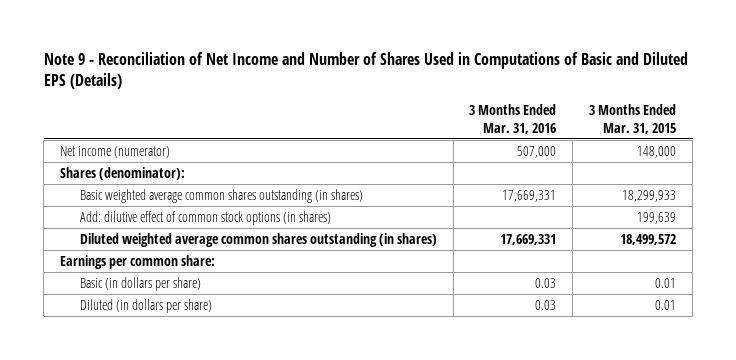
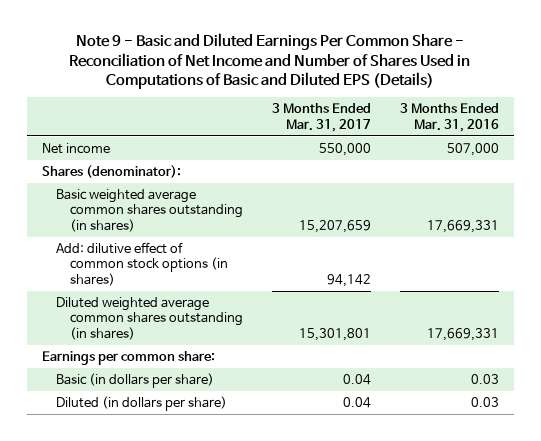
[43,51,688,89] Note 9 - Reconciliation of Net Income and Number of Shares Used in Computations of Basic and Diluted EPS (Details) -> [69,33,471,89] Note 9 - Basic and Diluted Earnings Per Common Share - Reconciliation of Net Income and Number of Shares Used in Computations of Basic and Diluted EPS (Details)
[589,104,677,134] 3 Months Ended Mar. 31, 2015 -> none
none -> [272,103,372,132] 3 Months Ended Mar. 31, 2017
[60,145,171,158] Net income (numerator) -> [41,142,110,154] Net income

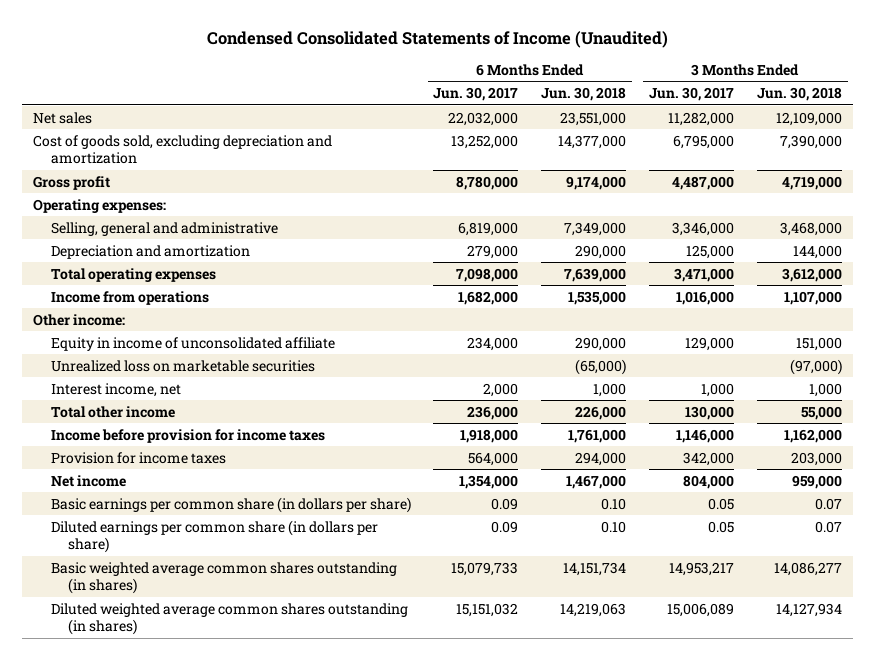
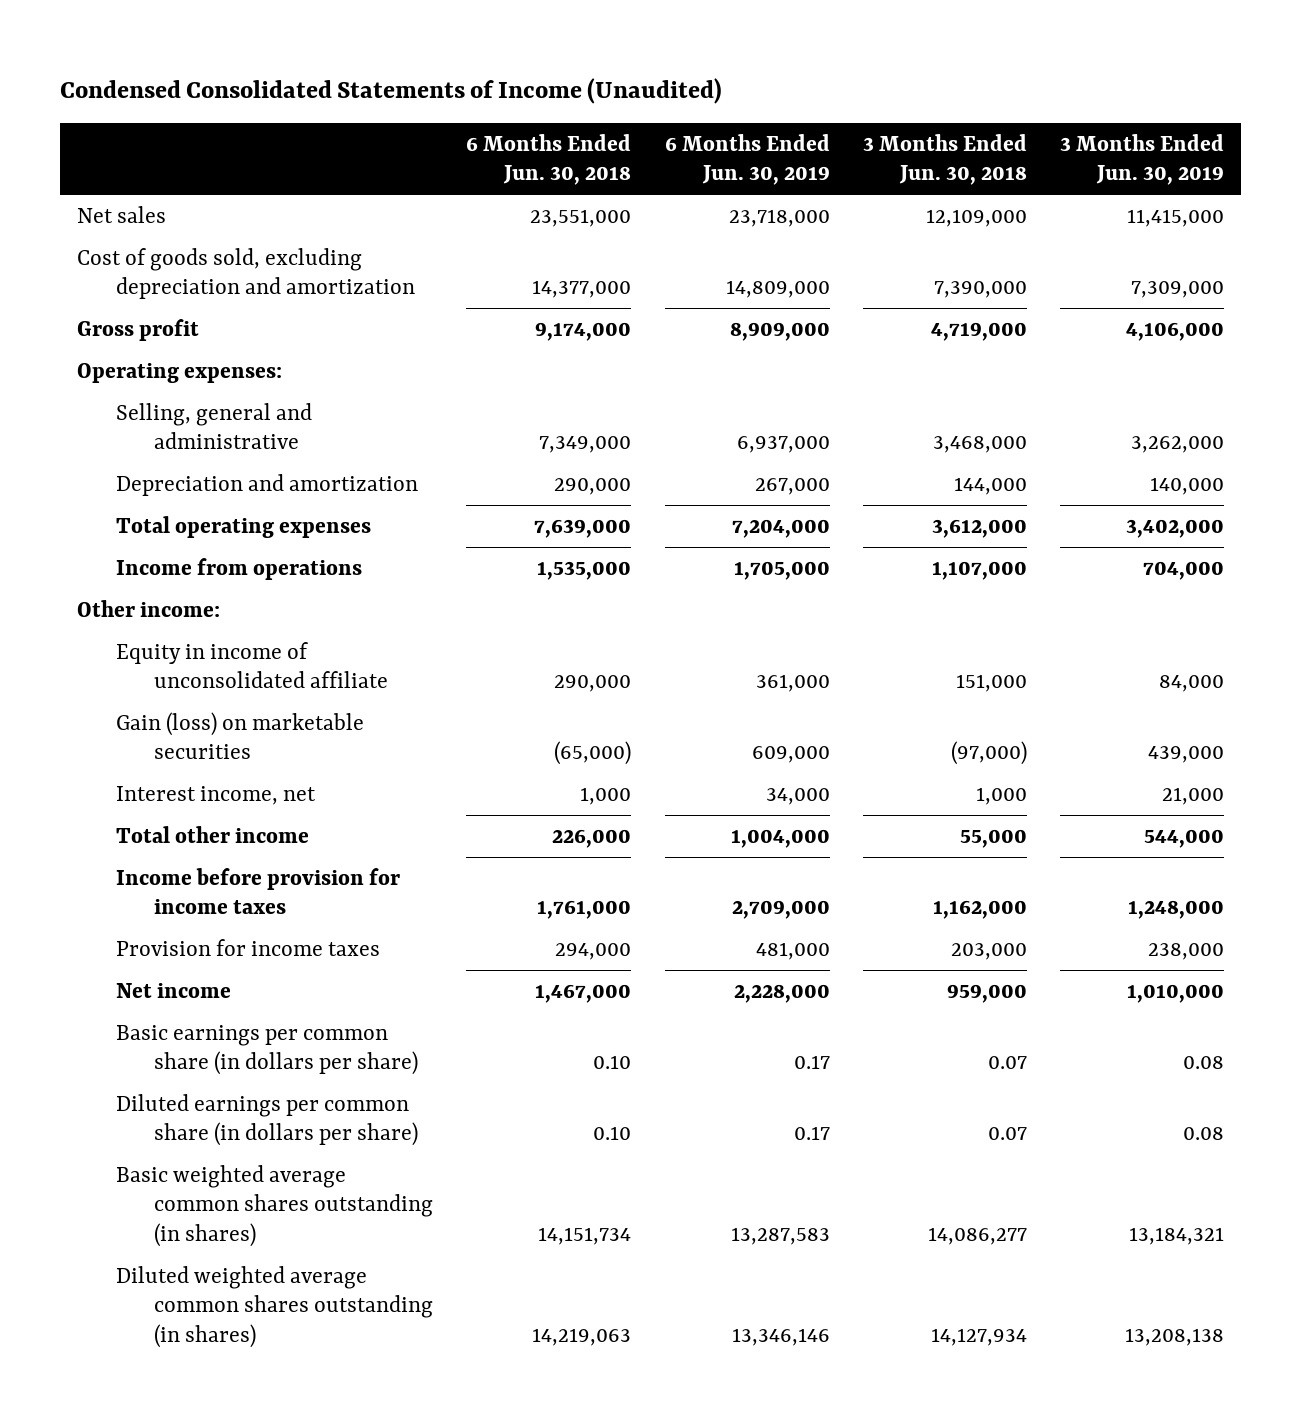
[433,87,519,102] Jun. 30, 2017 -> none
[649,87,735,102] Jun. 30, 2017 -> none
none -> [664,133,830,186] 6 Months Ended Jun. 30, 2019
none -> [1060,133,1225,186] 3 Months Ended Jun. 30, 2019
[50,359,315,372] Unrealized loss on marketable securities -> [115,711,364,760] Gain (loss) on marketable securities

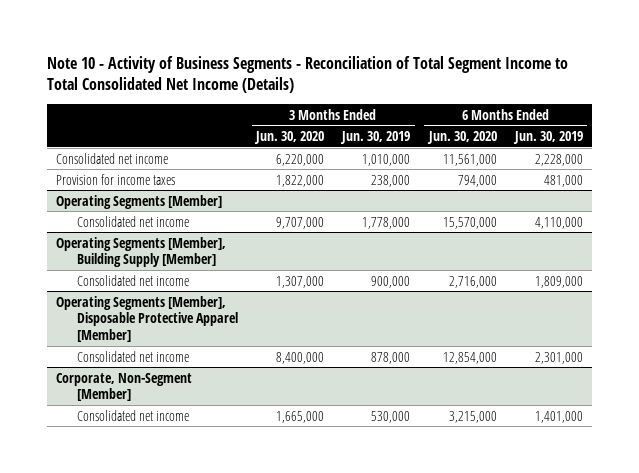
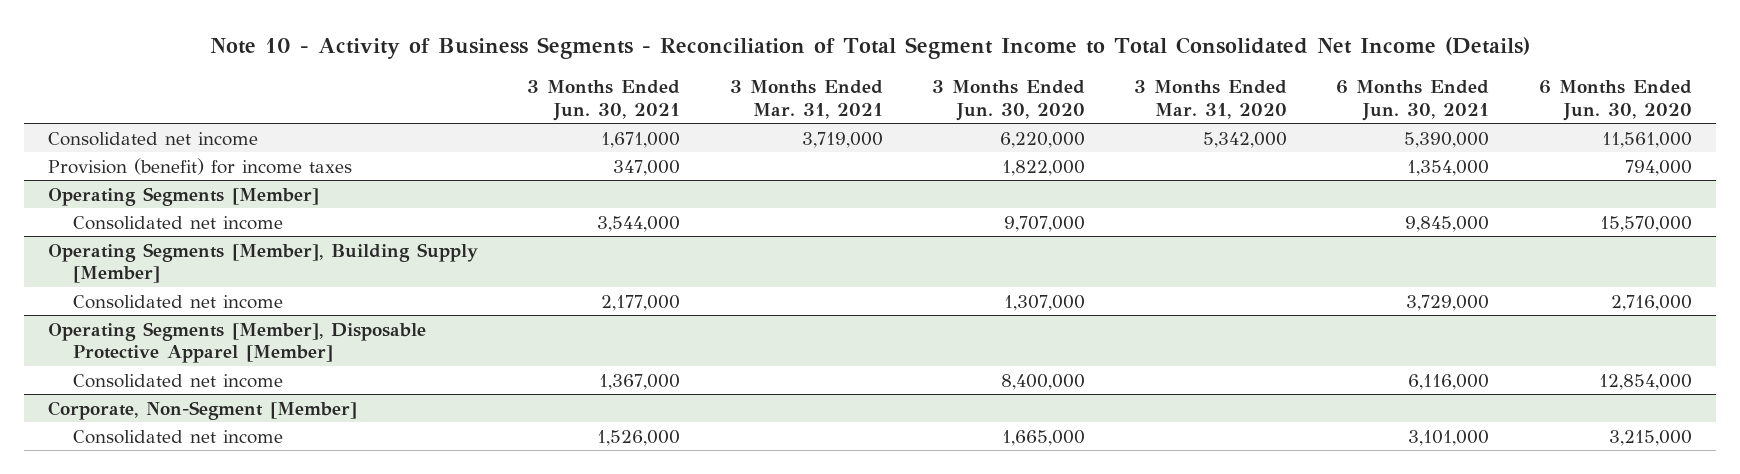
[340,130,411,144] Jun. 30, 2019 -> none
[512,130,583,144] Jun. 30, 2019 -> none
none -> [527,80,681,121] 3 Months Ended Jun. 30, 2021
none -> [729,80,883,119] 3 Months Ended Mar. 31, 2021
none -> [1134,80,1288,119] 3 Months Ended Mar. 31, 2020
none -> [1336,80,1490,121] 6 Months Ended Jun. 30, 2021
[56,173,176,185] Provision for income taxes -> [48,157,353,175] Provision (benefit) for income taxes

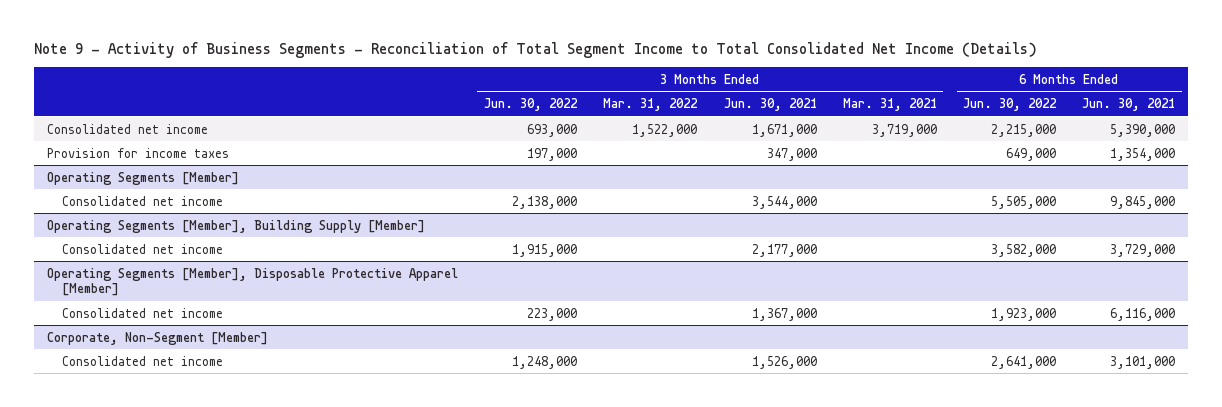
[209,37,1530,60] Note 10 - Activity of Business Segments - Reconciliation of Total Segment Income to Total Consolidated Net Income (Details) -> [33,42,1037,59] Note 9 - Activity of Business Segments - Reconciliation of Total Segment Income to Total Consolidated Net Income (Details)
[931,80,1085,121] 3 Months Ended Jun. 30, 2020 -> none
[1134,80,1288,119] 3 Months Ended Mar. 31, 2020 -> none
[1538,80,1692,121] 6 Months Ended Jun. 30, 2020 -> none
none -> [483,98,578,112] Jun. 30, 2022
none -> [603,98,699,112] Mar. 31, 2022
none -> [963,98,1058,112] Jun. 30, 2022
[48,157,353,175] Provision (benefit) for income taxes -> [46,147,229,158] Provision for income taxes

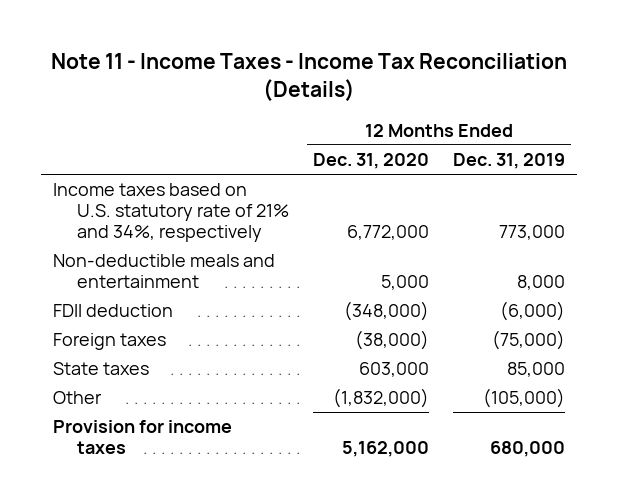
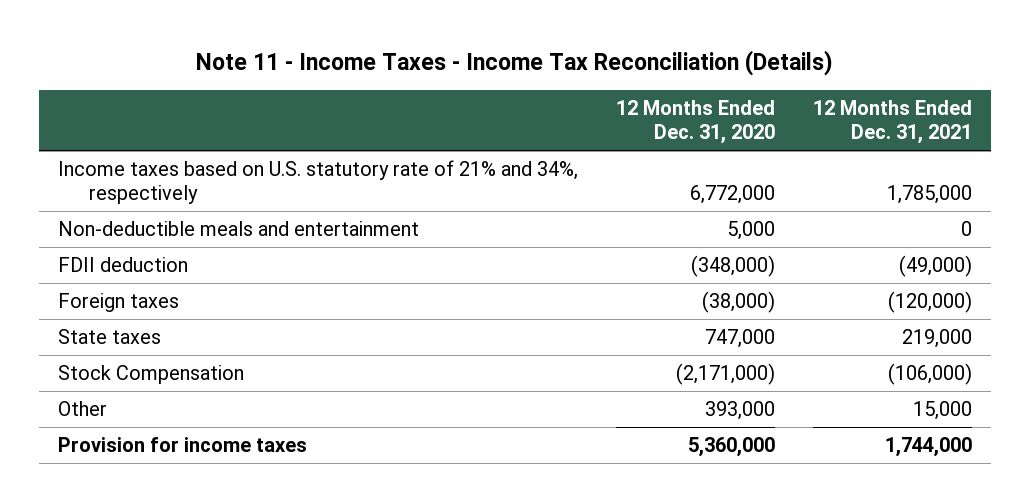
[453,153,566,170] Dec. 31, 2019 -> none
none -> [813,100,973,145] 12 Months Ended Dec. 31, 2021
[358,362,429,378] 603,000 -> [705,329,776,349] 747,000
none -> [58,365,245,385] Stock Compensation
[332,388,429,409] (1,832,000) -> [705,401,776,421] 393,000
[341,441,429,458] 5,162,000 -> [688,437,776,458] 5,360,000

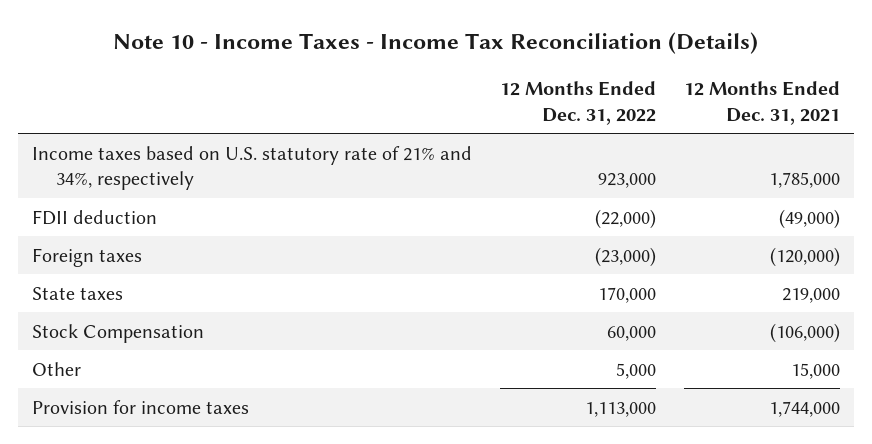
[196,50,834,77] Note 11 - Income Taxes - Income Tax Reconciliation (Details) -> [113,32,759,55] Note 10 - Income Taxes - Income Tax Reconciliation (Details)
[616,100,776,145] 12 Months Ended Dec. 31, 2020 -> none
none -> [500,81,657,125] 12 Months Ended Dec. 31, 2022
[58,221,420,237] Non-deductible meals and entertainment -> none

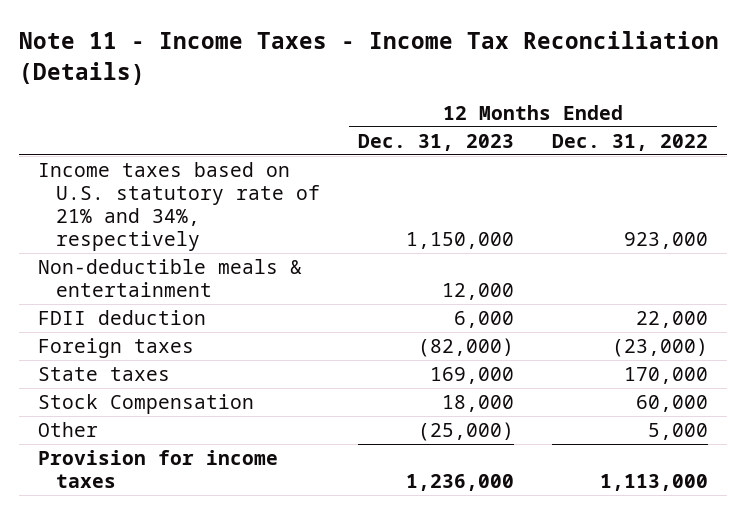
[113,32,759,55] Note 10 - Income Taxes - Income Tax Reconciliation (Details) -> [19,31,720,85] Note 11 - Income Taxes - Income Tax Reconciliation (Details)
[684,81,841,125] 12 Months Ended Dec. 31, 2021 -> none
none -> [358,133,515,151] Dec. 31, 2023
none -> [37,258,302,297] Non-deductible meals & entertainment
[595,208,657,229] (22,000) -> [635,310,708,328] 22,000

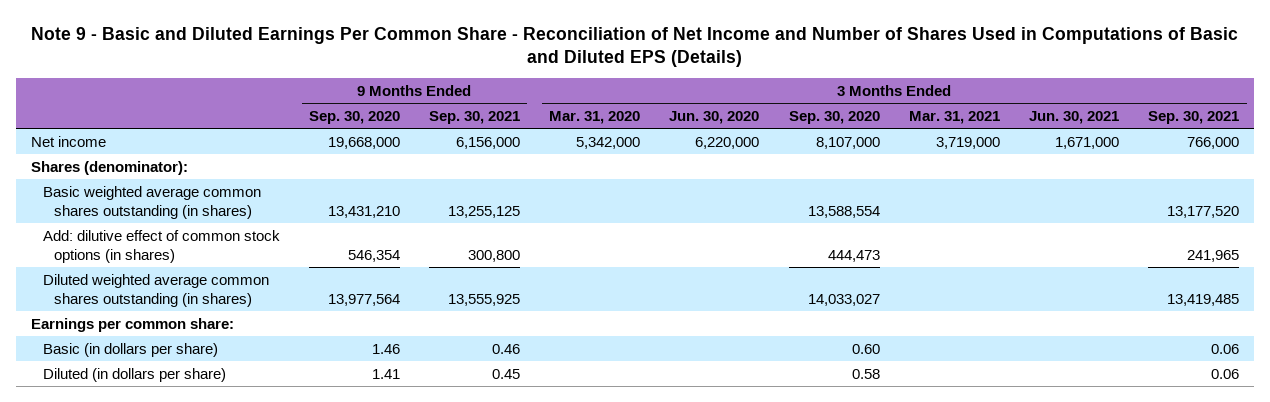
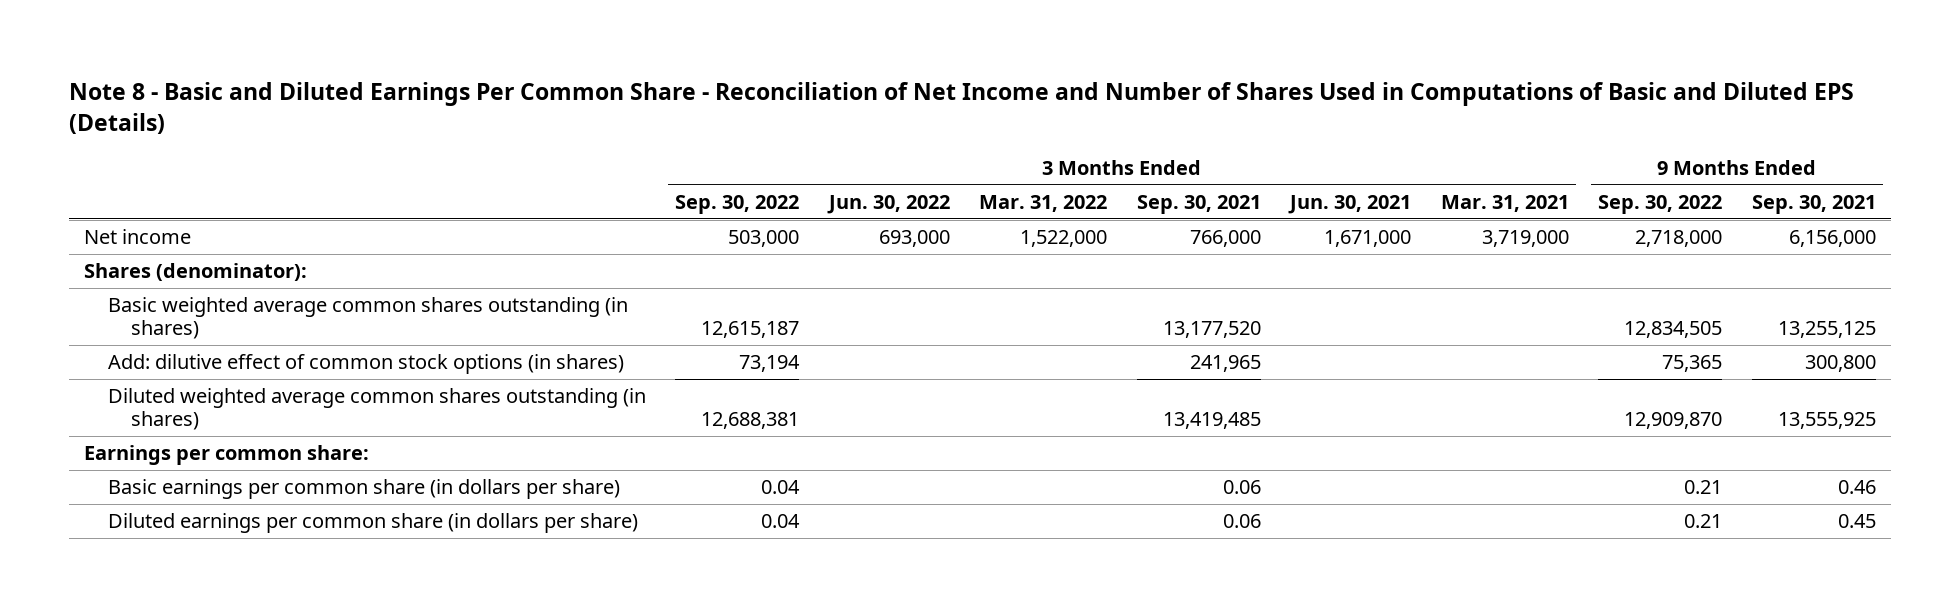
[31,26,1239,68] Note 9 - Basic and Diluted Earnings Per Common Share - Reconciliation of Net Income and Number of Shares Used in Computations of Basic and Diluted EPS (Details) -> [69,81,1855,134] Note 8 - Basic and Diluted Earnings Per Common Share - Reconciliation of Net Income and Number of Shares Used in Computations of Basic and Diluted EPS (Details)
[308,111,400,125] Sep. 30, 2020 -> none
[549,111,641,125] Mar. 31, 2020 -> none
[669,111,760,125] Jun. 30, 2020 -> none
[788,111,880,125] Sep. 30, 2020 -> none
none -> [675,194,800,214] Sep. 30, 2022
none -> [826,194,950,214] Jun. 30, 2022
none -> [979,194,1108,212] Mar. 31, 2022
none -> [1598,194,1723,214] Sep. 30, 2022
[42,342,218,357] Basic (in dollars per share) -> [107,479,620,500] Basic earnings per common share (in dollars per share)
[42,367,226,382] Diluted (in dollars per share) -> [107,513,638,534] Diluted earnings per common share (in dollars per share)

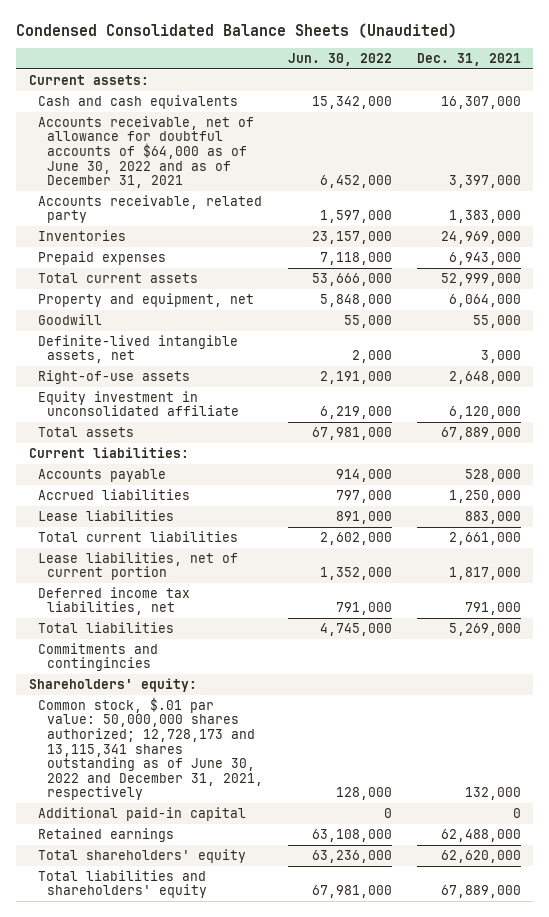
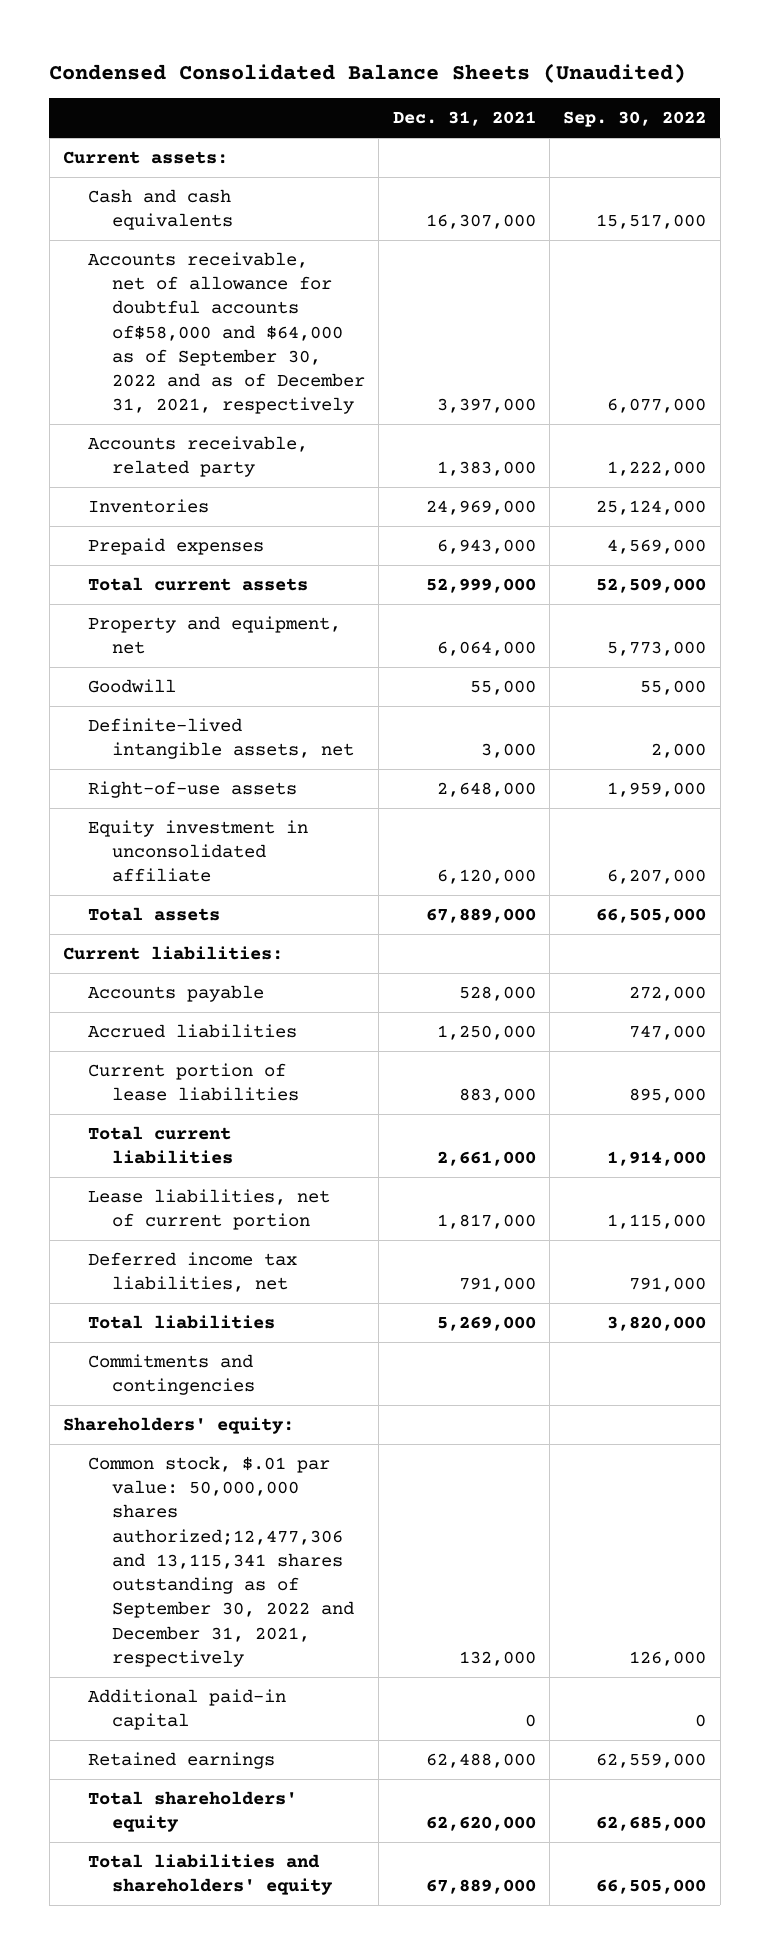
[287,53,392,67] Jun. 30, 2022 -> none
none -> [563,111,707,128] Sep. 30, 2022
[37,115,254,189] Accounts receivable, net of allowance for doubtful accounts of $64,000 as of June 30, 2022 and as of December 31, 2021 -> [87,252,365,415] Accounts receivable, net of allowance for doubtful accounts of$58,000 and $64,000 as of September 30, 2022 and as of December 31, 2021, respectively
[37,509,174,521] Lease liabilities -> [87,1063,299,1102] Current portion of lease liabilities
[37,642,158,672] Commitments and contingincies -> [87,1354,255,1396] Commitments and contingencies
[37,696,263,801] Common stock, $.01 par value: 50,000,000 shares authorized; 12,728,173 and 13,115,341 shares outstanding as of June 30, 2022 and December 31, 2021, respectively -> [87,1456,354,1667] Common stock, $.01 par value: 50,000,000 shares authorized;12,477,306 and 13,115,341 shares outstanding as of September 30, 2022 and December 31, 2021, respectively

